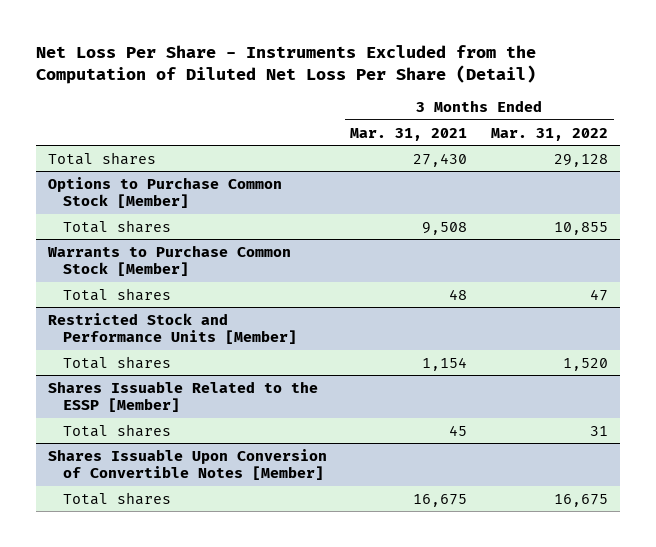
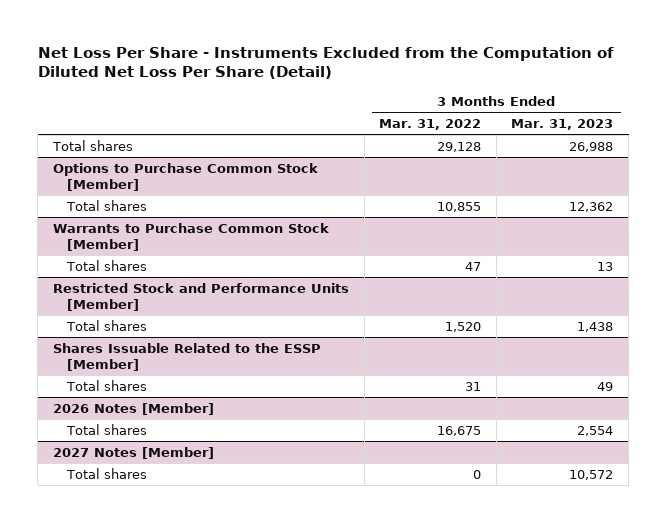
[350,127,468,141] Mar. 31, 2021 -> none
none -> [511,118,614,130] Mar. 31, 2023
[47,448,327,481] Shares Issuable Upon Conversion of Convertible Notes [Member] -> none
none -> [53,402,215,415] 2026 Notes [Member]
none -> [53,446,215,459] 2027 Notes [Member]
none -> [66,467,148,479] Total shares

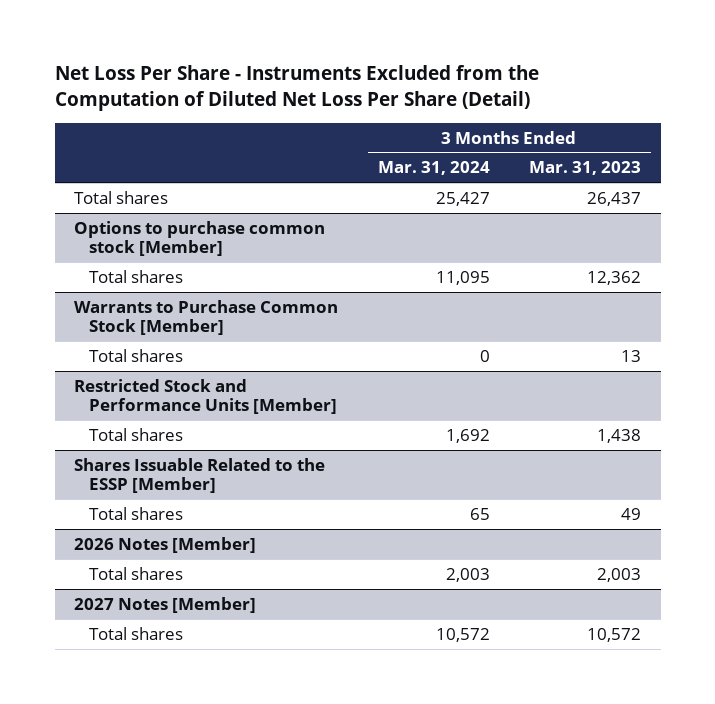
[379,118,482,130] Mar. 31, 2022 -> none
none -> [377,161,490,176] Mar. 31, 2024
[569,141,614,152] 26,988 -> [587,191,642,206] 26,437
[53,162,319,191] Options to Purchase Common Stock [Member] -> [74,220,326,257] Options to purchase common stock [Member]
[577,425,614,436] 2,554 -> [597,567,642,582] 2,003

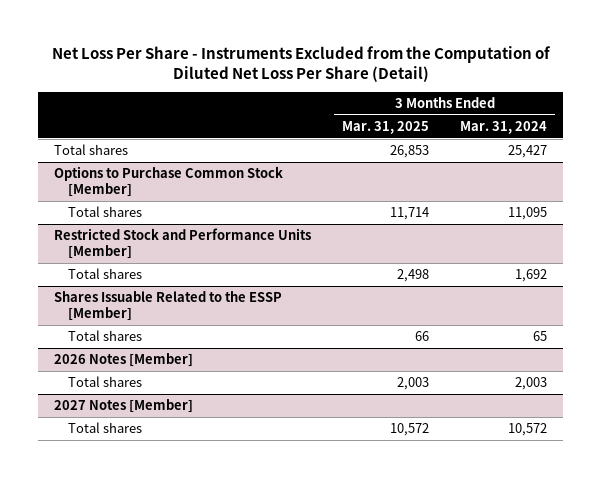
[529,161,642,176] Mar. 31, 2023 -> none
none -> [342,121,430,135] Mar. 31, 2025
[74,220,326,257] Options to purchase common stock [Member] -> [53,166,283,198] Options to Purchase Common Stock [Member]
[74,299,339,336] Warrants to Purchase Common Stock [Member] -> none
[88,348,183,362] Total shares -> none

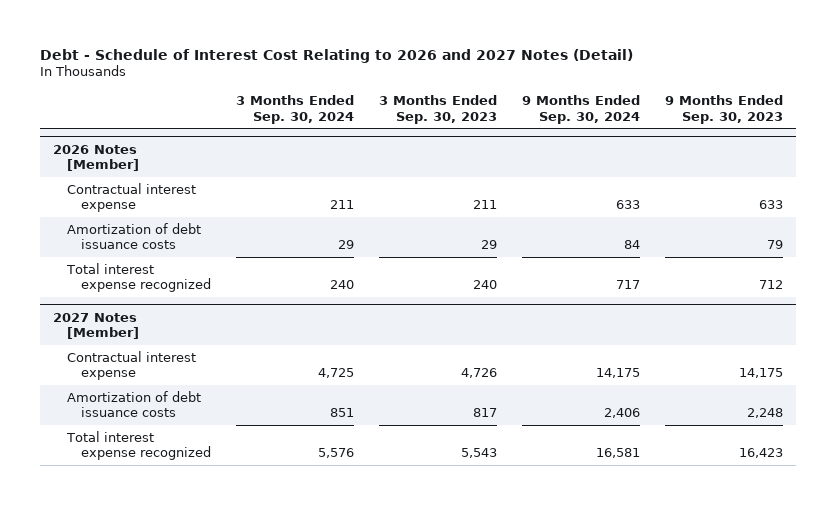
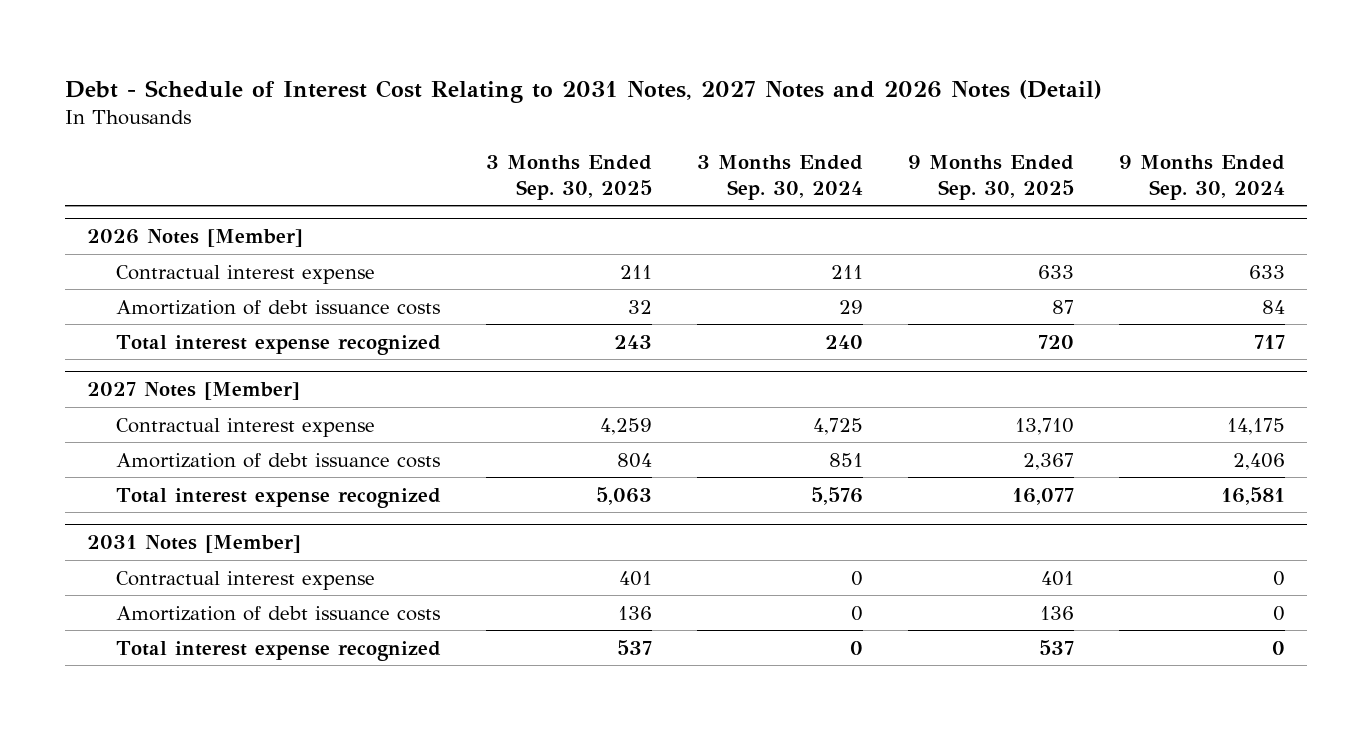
[40,48,634,63] Debt - Schedule of Interest Cost Relating to 2026 and 2027 Notes (Detail) -> [64,79,1102,103] Debt - Schedule of Interest Cost Relating to 2031 Notes, 2027 Notes and 2026 Notes (Detail)
[379,95,498,124] 3 Months Ended Sep. 30, 2023 -> none
[665,95,784,124] 9 Months Ended Sep. 30, 2023 -> none
none -> [485,155,652,201] 3 Months Ended Sep. 30, 2025
none -> [907,155,1074,201] 9 Months Ended Sep. 30, 2025
none -> [87,535,302,554] 2031 Notes [Member]
none -> [115,570,375,590] Contractual interest expense
none -> [115,605,440,621] Amortization of debt issuance costs
none -> [115,640,441,661] Total interest expense recognized

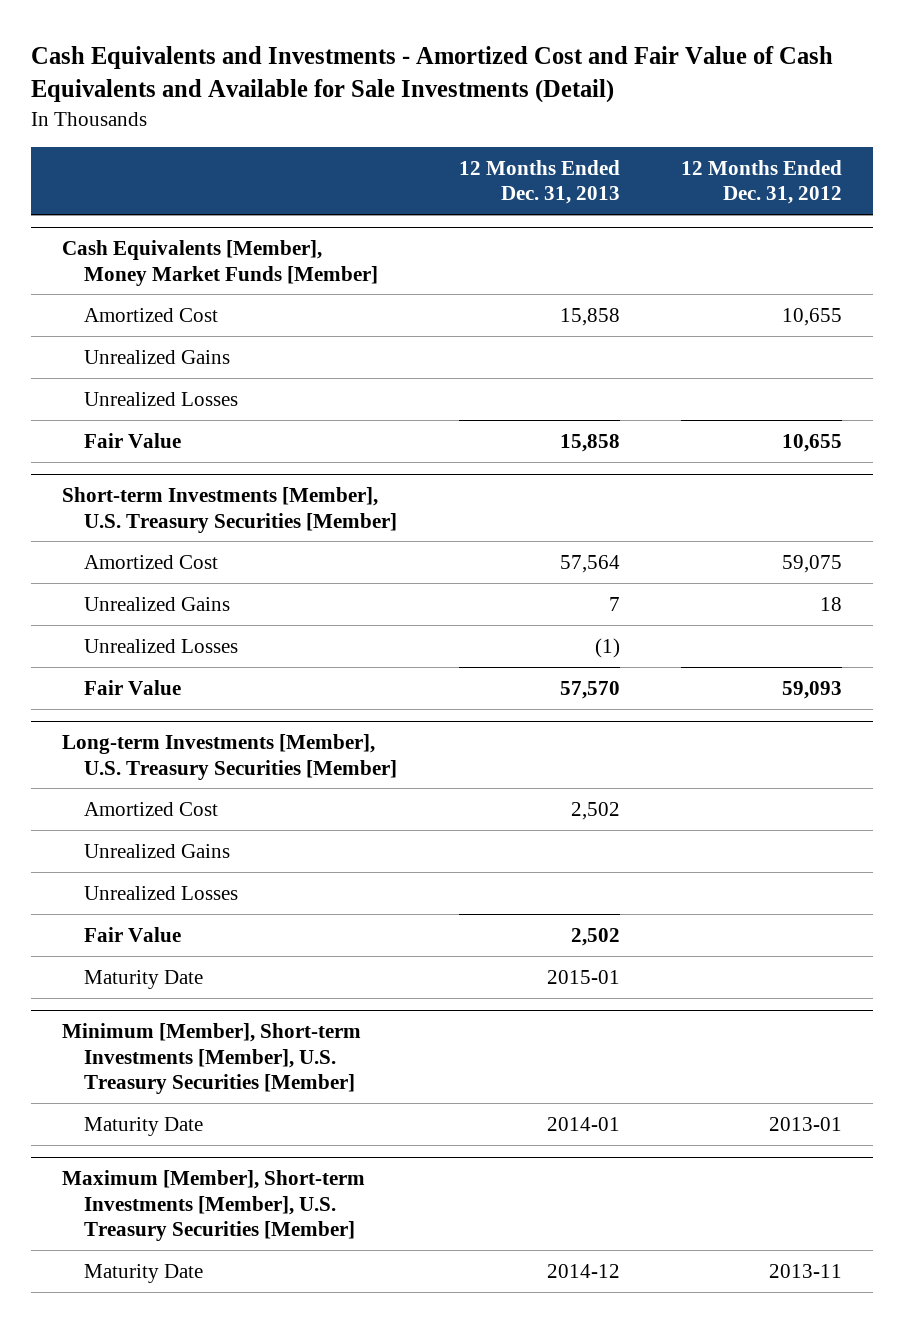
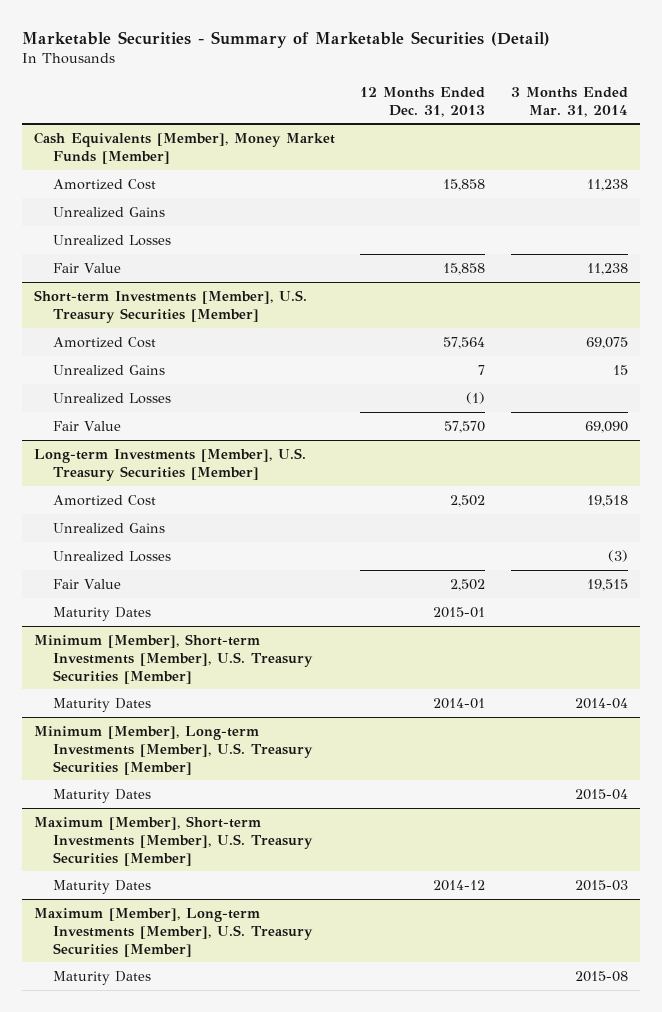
[31,46,834,104] Cash Equivalents and Investments - Amortized Cost and Fair Value of Cash Equivalents and Available for Sale Investments (Detail) -> [21,30,550,48] Marketable Securities - Summary of Marketable Securities (Detail)
[681,159,843,205] 12 Months Ended Dec. 31, 2012 -> none
none -> [510,86,628,117] 3 Months Ended Mar. 31, 2014
[83,969,203,989] Maturity Date -> [52,606,151,621] Maturity Dates
[83,1116,203,1136] Maturity Date -> [52,697,151,712] Maturity Dates
none -> [34,725,313,775] Minimum [Member], Long-term Investments [Member], U.S. Treasury Securities [Member]
none -> [52,788,151,803] Maturity Dates
[83,1263,203,1283] Maturity Date -> [52,879,151,894] Maturity Dates
none -> [34,907,313,957] Maximum [Member], Long-term Investments [Member], U.S. Treasury Securities [Member]
none -> [52,970,151,985] Maturity Dates

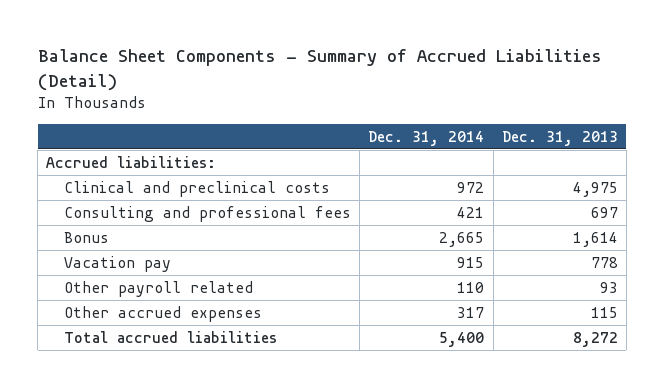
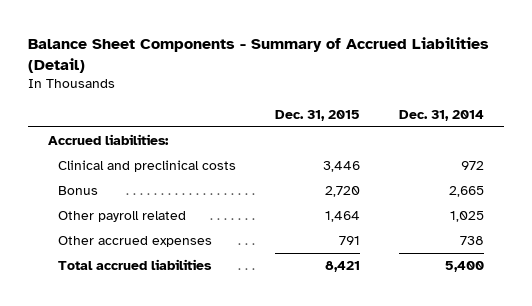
[501,130,618,146] Dec. 31, 2013 -> none
none -> [275,109,361,121] Dec. 31, 2015
[64,206,352,223] Consulting and professional fees -> none
[64,256,172,273] Vacation pay -> none
[457,282,485,294] 110 -> [450,211,485,223] 1,025
[457,307,485,319] 317 -> [460,236,485,246] 738

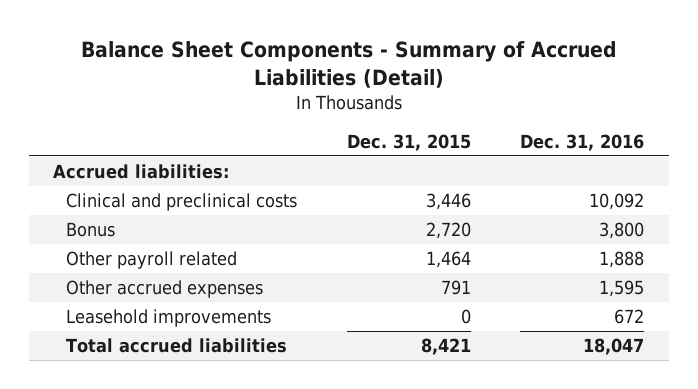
[399,109,485,121] Dec. 31, 2014 -> none
none -> [520,133,645,151] Dec. 31, 2016
none -> [66,309,272,328] Leasehold improvements

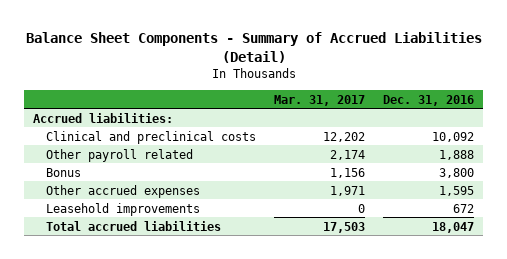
[346,133,471,151] Dec. 31, 2015 -> none
none -> [273,94,365,106] Mar. 31, 2017
[66,222,116,238] Bonus -> [45,167,81,177] Bonus

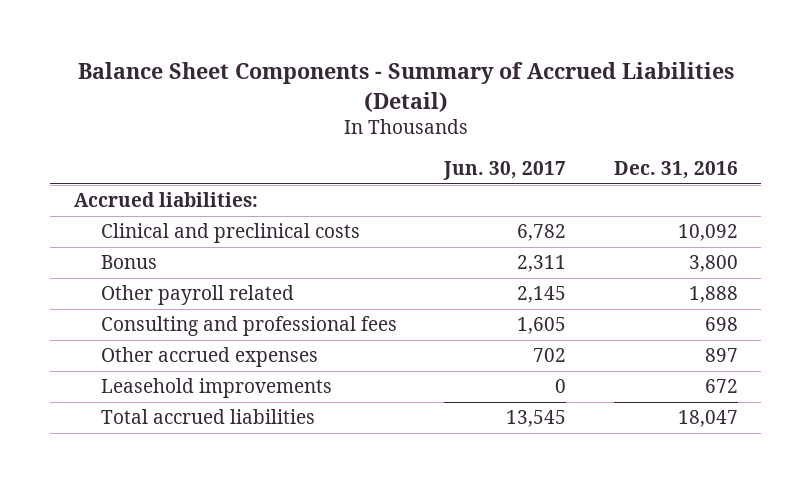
[273,94,365,106] Mar. 31, 2017 -> none
none -> [443,161,567,181] Jun. 30, 2017
[45,148,193,162] Other payroll related -> [101,285,295,306] Other payroll related
none -> [101,316,398,337] Consulting and professional fees
[439,185,475,196] 1,595 -> [704,348,738,363] 897

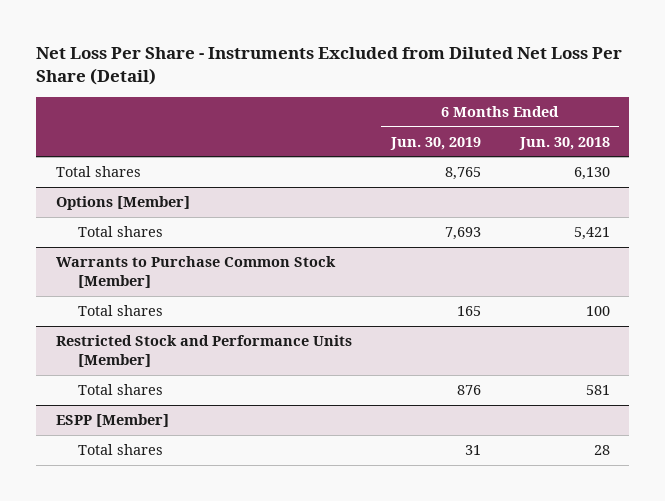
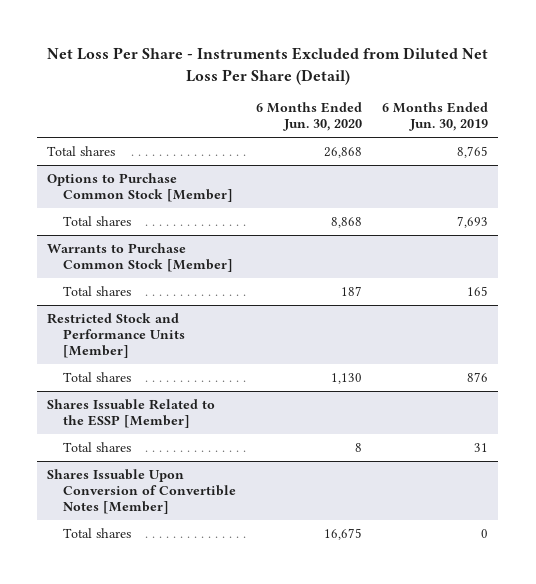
[518,136,610,150] Jun. 30, 2018 -> none
none -> [256,102,363,132] 6 Months Ended Jun. 30, 2020
[55,196,190,211] Options [Member] -> [47,172,233,202] Options to Purchase Common Stock [Member]
[55,414,169,428] ESPP [Member] -> [47,398,216,428] Shares Issuable Related to the ESSP [Member]
none -> [47,468,236,514] Shares Issuable Upon Conversion of Convertible Notes [Member]
none -> [62,527,131,538] Total shares

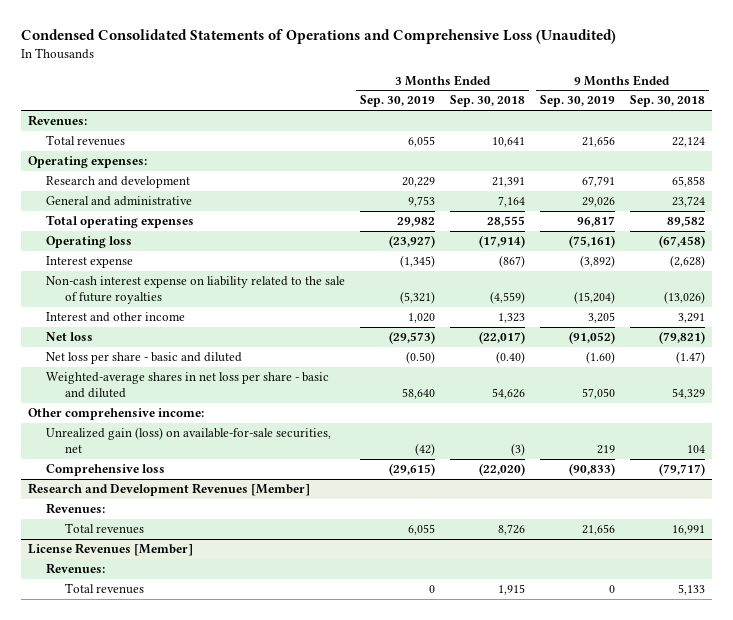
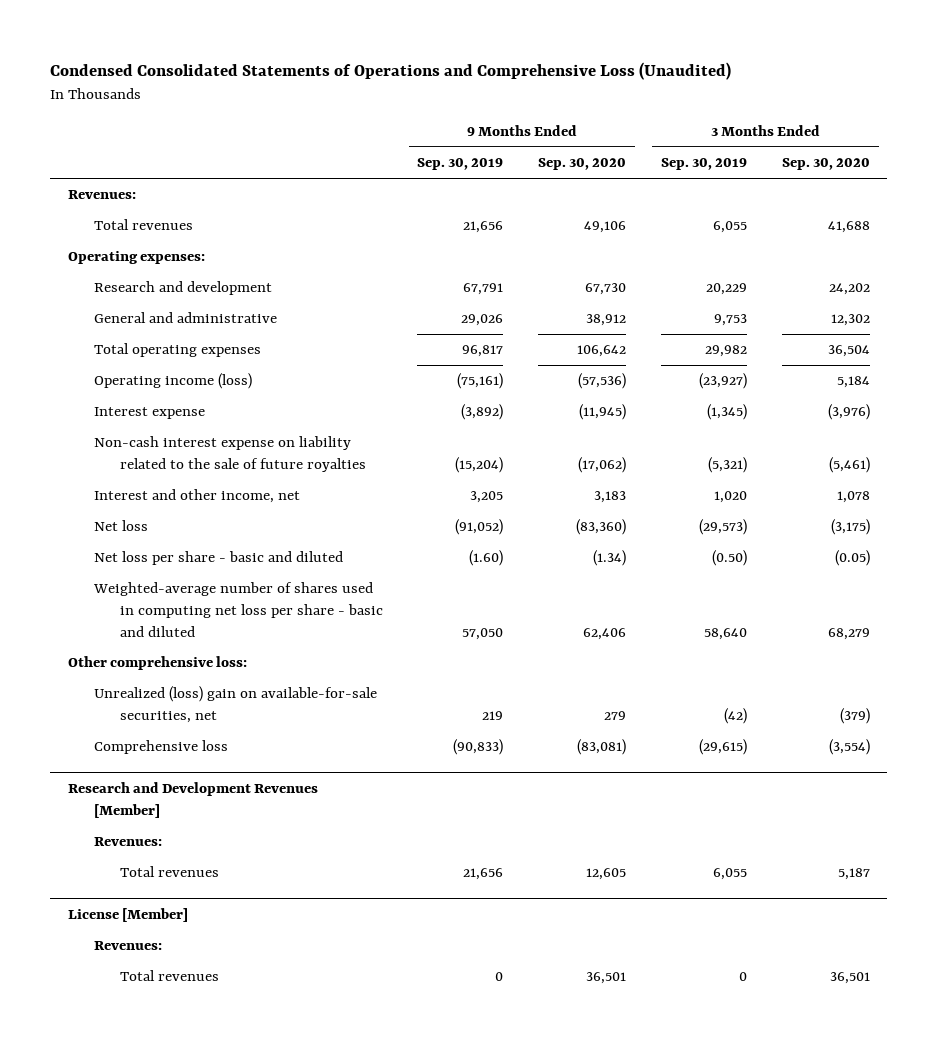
[450,95,526,108] Sep. 30, 2018 -> none
[629,95,705,108] Sep. 30, 2018 -> none
none -> [538,158,627,171] Sep. 30, 2020
none -> [782,158,871,171] Sep. 30, 2020
[46,236,133,249] Operating loss -> [93,373,252,390] Operating income (loss)
[46,312,186,323] Interest and other income -> [93,489,300,504] Interest and other income, net
[46,372,330,398] Weighted-average shares in net loss per share - basic and diluted -> [92,582,383,637] Weighted-average number of shares used in computing net loss per share - basic and diluted
[27,408,204,421] Other comprehensive income: -> [67,656,247,671] Other comprehensive loss:
[46,427,332,453] Unrealized gain (loss) on available-for-sale securities, net -> [93,686,377,723] Unrealized (loss) gain on available-for-sale securities, net
[27,543,193,557] License Revenues [Member] -> [67,908,188,923] License [Member]

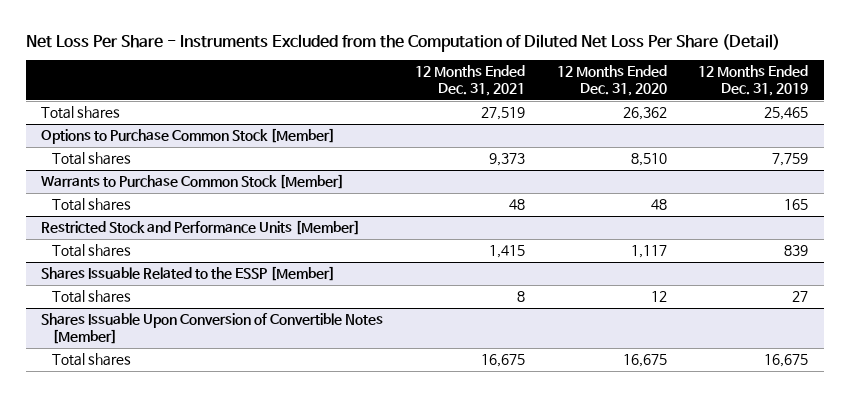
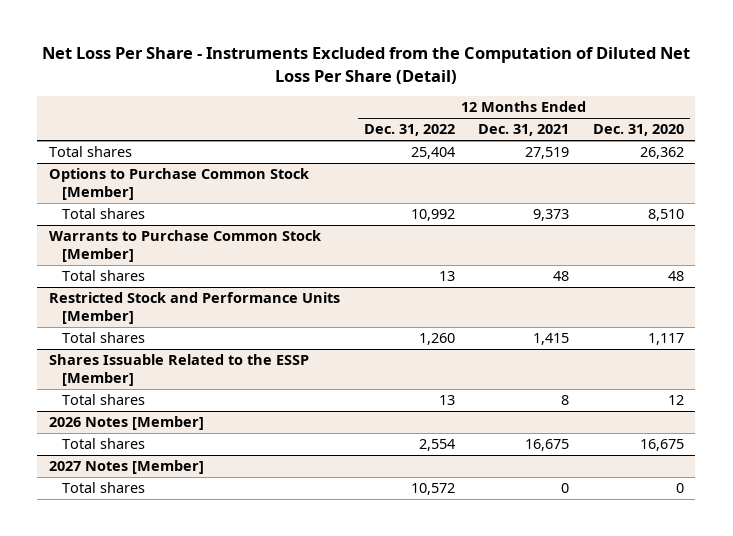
[698,65,809,97] 12 Months Ended Dec. 31, 2019 -> none
none -> [363,124,455,137] Dec. 31, 2022
[41,313,384,345] Shares Issuable Upon Conversion of Convertible Notes [Member] -> none
none -> [48,416,204,431] 2026 Notes [Member]
none -> [48,460,204,475] 2027 Notes [Member]
none -> [62,482,146,494] Total shares

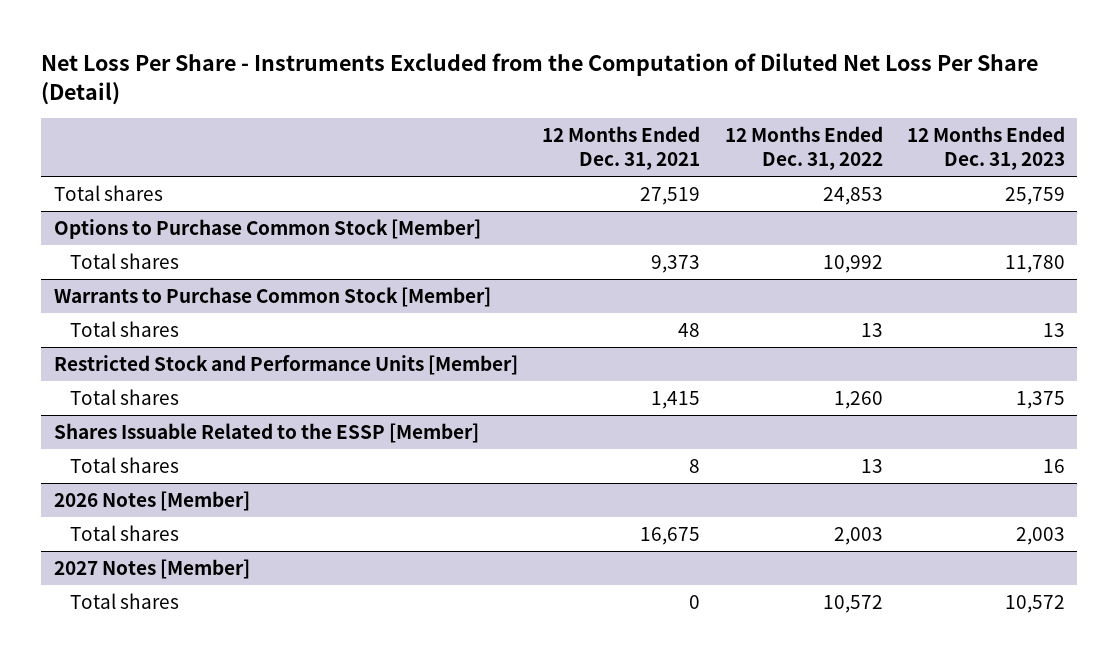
[592,124,684,137] Dec. 31, 2020 -> none
none -> [907,126,1066,170] 12 Months Ended Dec. 31, 2023
[410,147,455,160] 25,404 -> [822,186,883,205] 24,853
[418,439,455,452] 2,554 -> [833,526,883,545] 2,003

